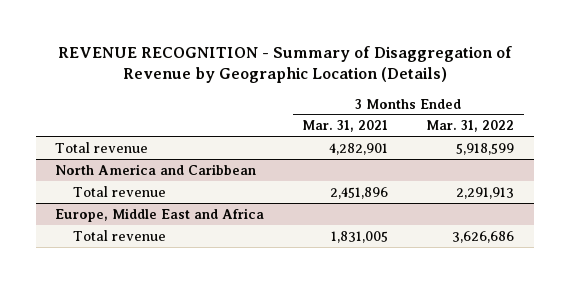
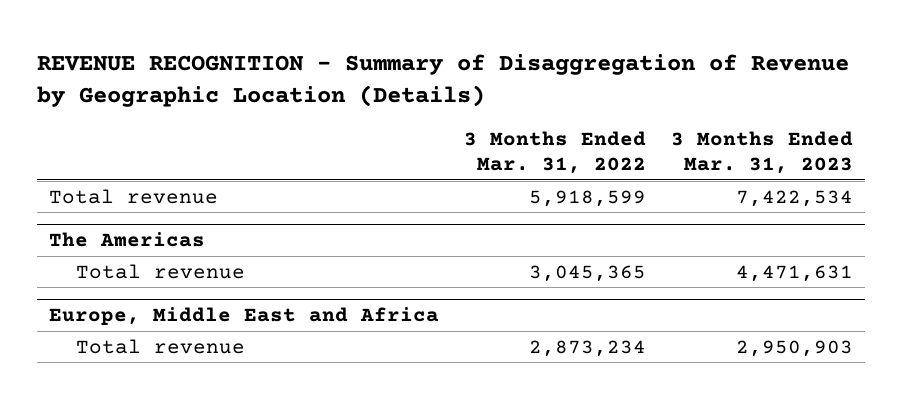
[302,120,389,133] Mar. 31, 2021 -> none
none -> [670,131,853,175] 3 Months Ended Mar. 31, 2023
[55,163,257,175] North America and Caribbean -> none
none -> [49,232,206,248] The Americas
[456,186,515,199] 2,291,913 -> [528,264,646,282] 3,045,365
[452,230,515,243] 3,626,686 -> [528,339,646,357] 2,873,234

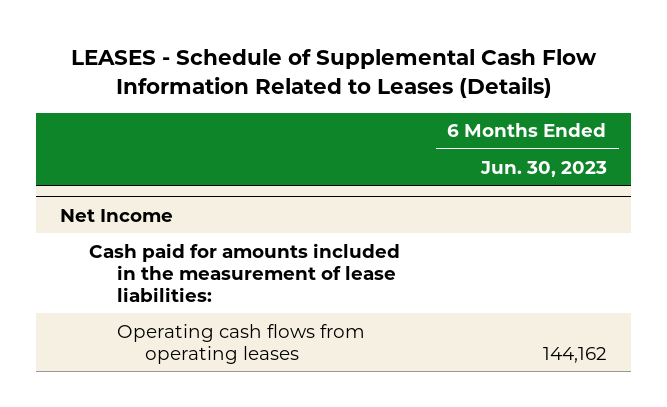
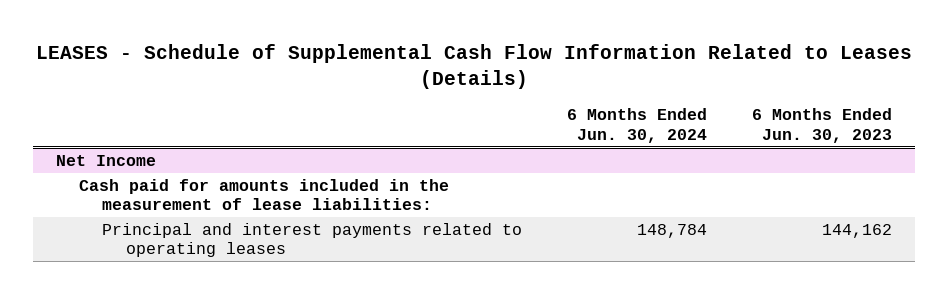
none -> [567,108,708,143] 6 Months Ended Jun. 30, 2024
[116,323,365,364] Operating cash flows from operating leases -> [102,223,523,258] Principal and interest payments related to operating leases

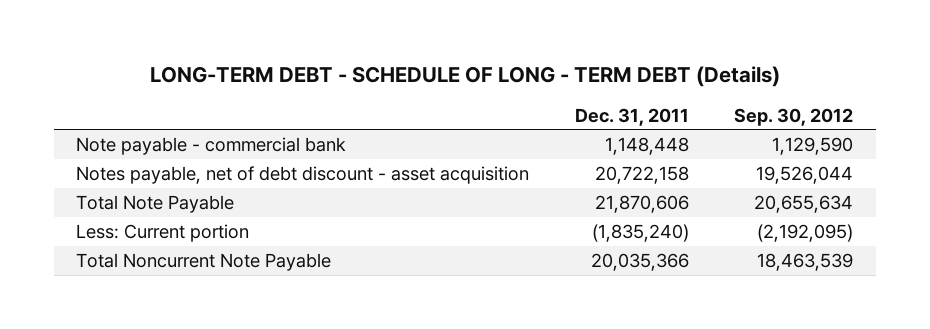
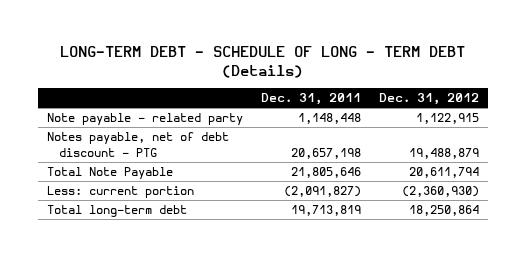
[734,107,854,126] Sep. 30, 2012 -> none
none -> [379,93,480,106] Dec. 31, 2012
[76,252,332,271] Total Noncurrent Note Payable -> none
[76,136,347,155] Note payable - commercial bank -> [46,113,243,126] Note payable - related party
[76,165,530,184] Notes payable, net of debt discount - asset acquisition -> [46,132,229,157] Notes payable, net of debt discount - PTG
[594,165,689,184] 20,722,158 -> [291,147,362,159] 20,657,198
[594,194,689,213] 21,870,606 -> [291,167,362,179] 21,805,646
[76,223,250,242] Less: Current portion -> [46,186,194,199] Less: current portion
[591,223,689,242] (1,835,240) -> [284,186,362,198] (2,091,827)
none -> [46,205,187,218] Total long-term debt

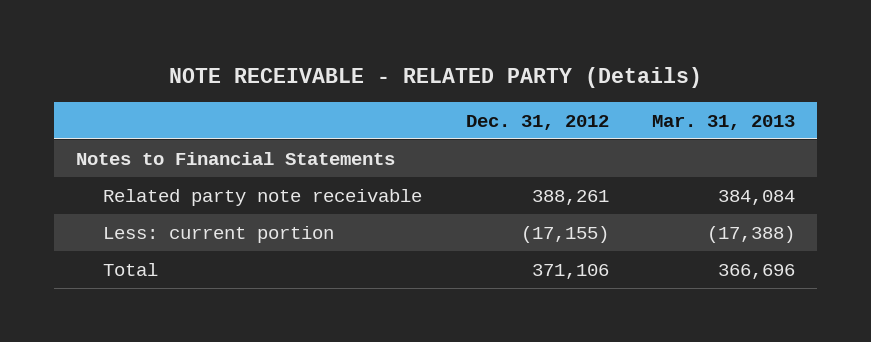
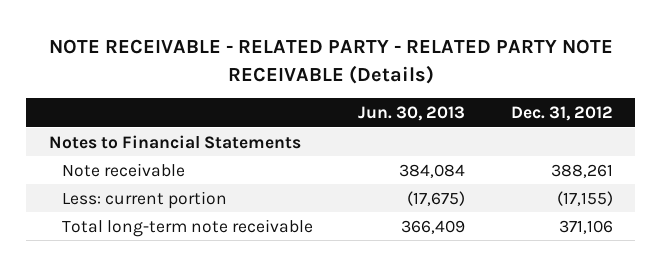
[168,67,702,89] NOTE RECEIVABLE - RELATED PARTY (Details) -> [48,39,613,84] NOTE RECEIVABLE - RELATED PARTY - RELATED PARTY NOTE RECEIVABLE (Details)
[652,114,796,130] Mar. 31, 2013 -> none
none -> [358,105,466,121] Jun. 30, 2013
[103,188,423,206] Related party note receivable -> [62,162,186,177] Note receivable
[103,262,159,276] Total -> [62,218,314,237] Total long-term note receivable

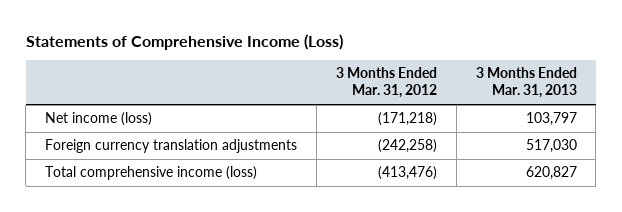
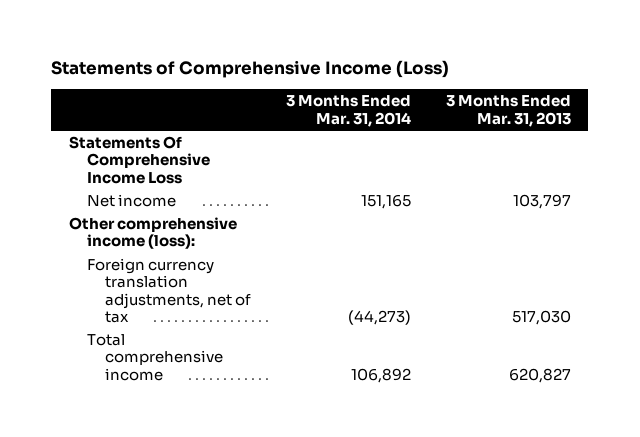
[335,67,437,99] 3 Months Ended Mar. 31, 2012 -> none
none -> [286,95,412,127] 3 Months Ended Mar. 31, 2014
none -> [68,136,211,184] Statements Of Comprehensive Income Loss
[45,112,153,127] Net income (loss) -> [87,194,177,208] Net income
none -> [68,217,237,250] Other comprehensive income (loss):
[45,139,298,154] Foreign currency translation adjustments -> [87,258,252,324] Foreign currency translation adjustments, net of tax
[45,166,258,181] Total comprehensive income (loss) -> [87,334,224,381] Total comprehensive income

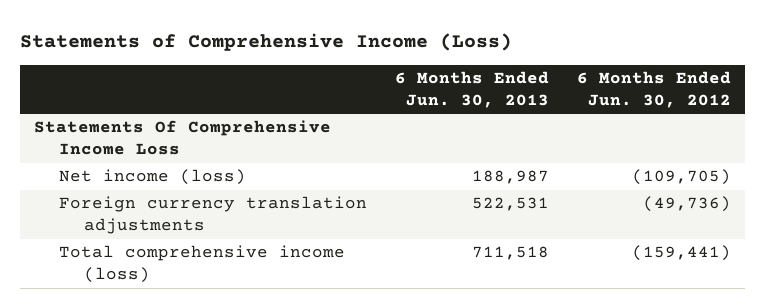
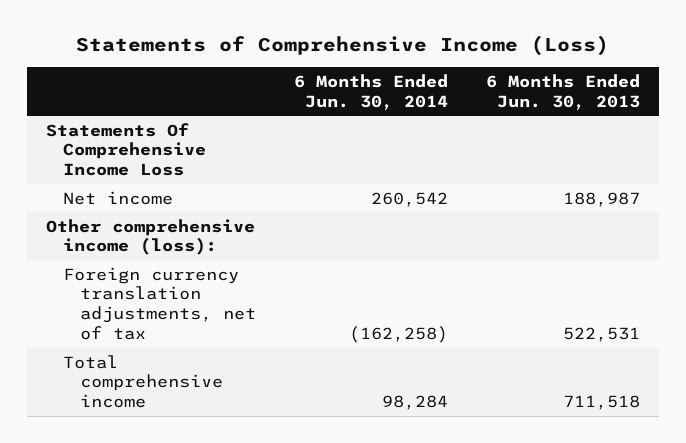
[577,71,732,109] 6 Months Ended Jun. 30, 2012 -> none
none -> [294,73,449,110] 6 Months Ended Jun. 30, 2014
[59,169,247,186] Net income (loss) -> [62,190,173,205] Net income
none -> [45,218,255,256] Other comprehensive income (loss):
[59,196,368,235] Foreign currency translation adjustments -> [62,266,257,341] Foreign currency translation adjustments, net of tax
[59,245,346,284] Total comprehensive income (loss) -> [62,354,224,409] Total comprehensive income

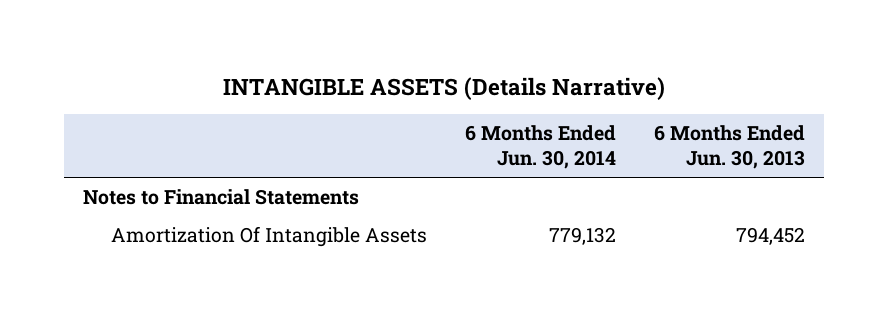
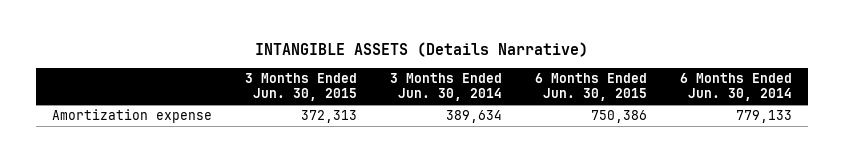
[653,125,805,170] 6 Months Ended Jun. 30, 2013 -> none
none -> [245,72,358,102] 3 Months Ended Jun. 30, 2015
none -> [390,72,503,102] 3 Months Ended Jun. 30, 2014
none -> [534,72,647,102] 6 Months Ended Jun. 30, 2015
[83,189,360,206] Notes to Financial Statements -> none
[110,226,427,248] Amortization Of Intangible Assets -> [52,108,213,123] Amortization expense
[548,227,616,246] 779,132 -> [735,109,792,123] 779,133

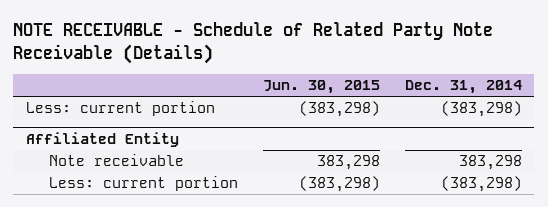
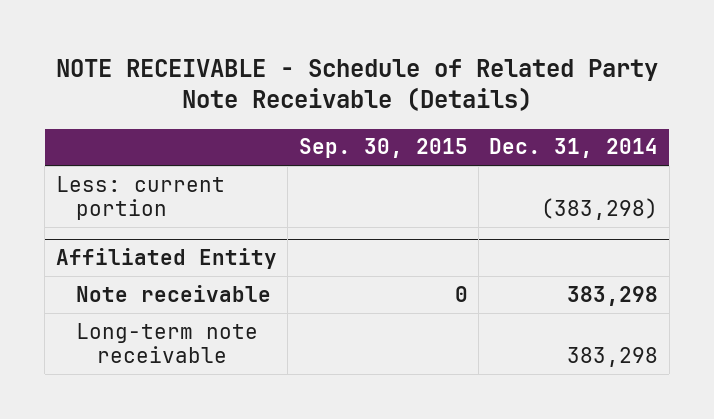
[262,80,380,95] Jun. 30, 2015 -> none
none -> [298,138,468,159] Sep. 30, 2015
[48,176,238,192] Less: current portion -> none
none -> [76,322,259,364] Long-term note receivable

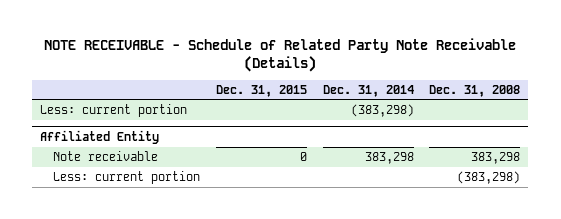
[298,138,468,159] Sep. 30, 2015 -> none
none -> [215,84,307,97] Dec. 31, 2015
none -> [429,84,521,97] Dec. 31, 2008
[76,322,259,364] Long-term note receivable -> none
none -> [53,170,201,184] Less: current portion

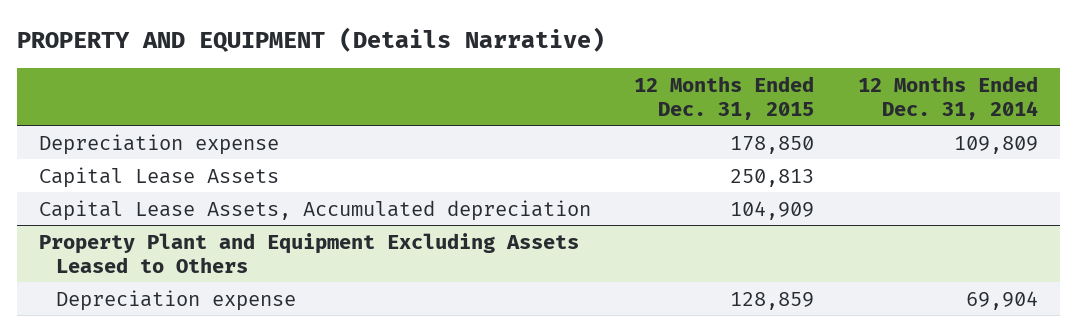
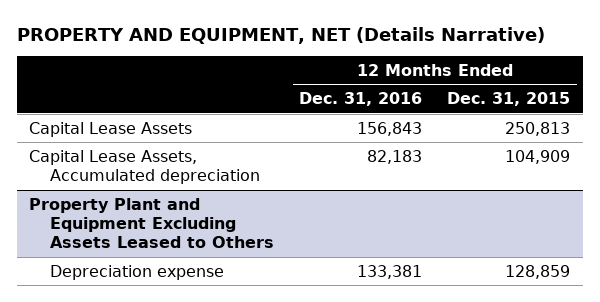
[16,27,605,53] PROPERTY AND EQUIPMENT (Details Narrative) -> [16,26,545,44] PROPERTY AND EQUIPMENT, NET (Details Narrative)
[858,75,1039,120] 12 Months Ended Dec. 31, 2014 -> none
none -> [299,92,423,107] Dec. 31, 2016
[38,133,279,155] Depreciation expense -> none

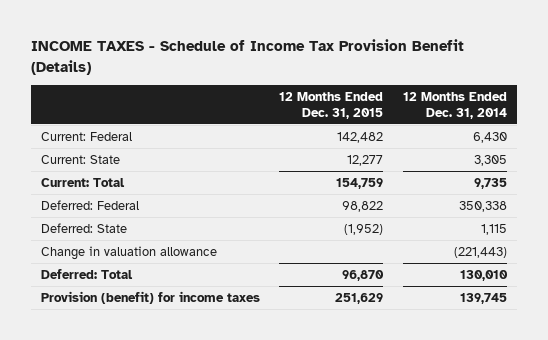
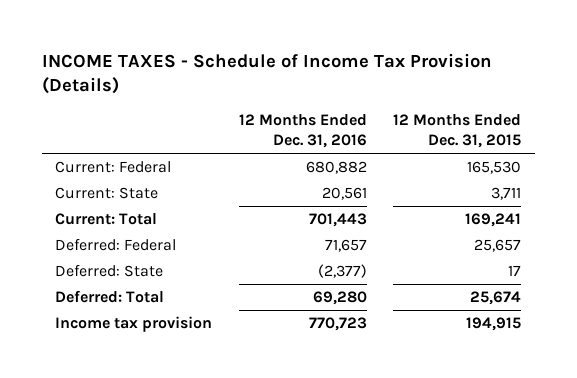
[30,39,464,75] INCOME TAXES - Schedule of Income Tax Provision Benefit (Details) -> [41,52,492,95] INCOME TAXES - Schedule of Income Tax Provision (Details)
[403,91,508,119] 12 Months Ended Dec. 31, 2014 -> none
none -> [238,114,367,148] 12 Months Ended Dec. 31, 2016
[40,246,217,261] Change in valuation allowance -> none
[337,132,384,144] 142,482 -> [467,161,522,175] 165,530
[347,155,384,167] 12,277 -> [491,187,522,201] 3,711
[336,178,384,190] 154,759 -> [465,213,522,228] 169,241
[342,201,384,213] 98,822 -> [474,239,522,253] 25,657
[344,224,384,236] (1,952) -> [508,265,522,277] 17
[342,270,385,282] 96,870 -> [470,291,522,306] 25,674
[40,291,260,305] Provision (benefit) for income taxes -> [55,316,213,333] Income tax provision
[335,293,384,305] 251,629 -> [466,317,522,332] 194,915

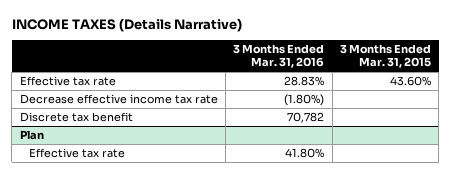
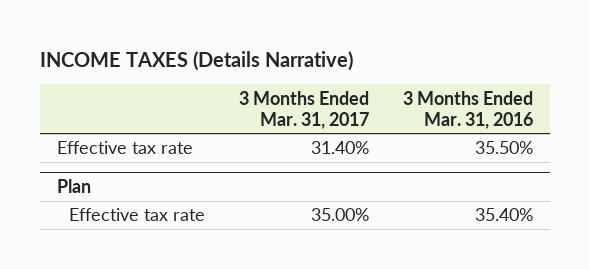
[339,44,431,69] 3 Months Ended Mar. 31, 2015 -> none
none -> [238,90,369,129] 3 Months Ended Mar. 31, 2017
[19,93,218,104] Decrease effective income tax rate -> none
[19,111,133,122] Discrete tax benefit -> none
[284,75,325,86] 28.83% -> [474,141,533,155] 35.50%
[285,147,325,158] 41.80% -> [474,208,533,222] 35.40%

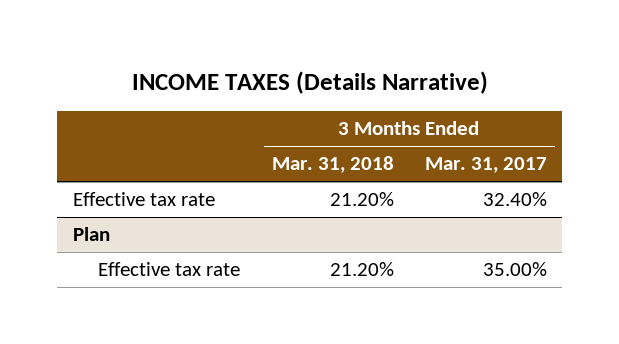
[402,90,533,129] 3 Months Ended Mar. 31, 2016 -> none
none -> [271,156,394,174] Mar. 31, 2018
[310,141,369,155] 31.40% -> [482,192,547,207] 32.40%

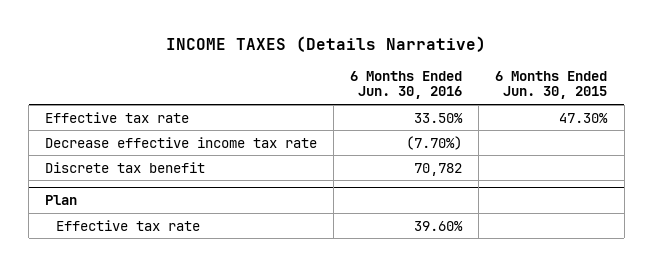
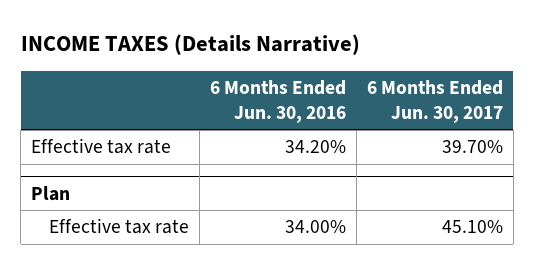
[495,70,608,100] 6 Months Ended Jun. 30, 2015 -> none
none -> [366,79,503,123] 6 Months Ended Jun. 30, 2017
[45,136,318,148] Decrease effective income tax rate -> none
[45,161,206,173] Discrete tax benefit -> none
[414,112,464,123] 33.50% -> [285,140,347,154] 34.20%
[414,220,464,231] 39.60% -> [285,220,347,234] 34.00%

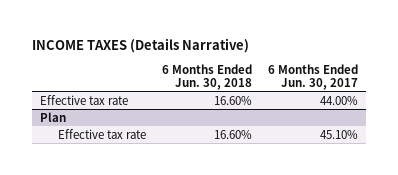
[210,79,347,123] 6 Months Ended Jun. 30, 2016 -> none
none -> [161,63,252,91] 6 Months Ended Jun. 30, 2018
[441,140,503,154] 39.70% -> [319,95,358,105] 44.00%

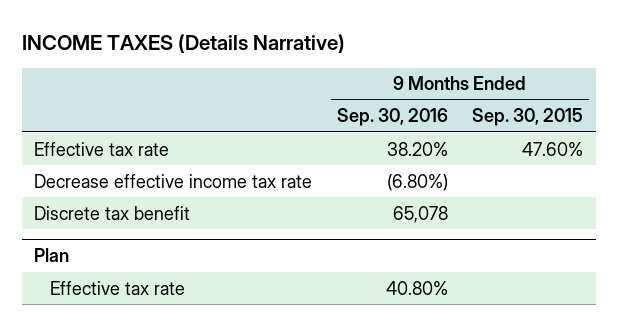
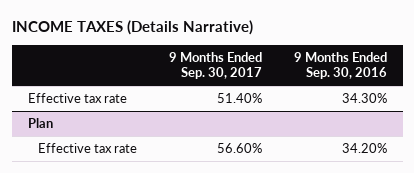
[472,108,584,127] Sep. 30, 2015 -> none
none -> [169,51,263,80] 9 Months Ended Sep. 30, 2017
[34,173,313,188] Decrease effective income tax rate -> none
[34,205,191,220] Discrete tax benefit -> none
[386,141,448,156] 38.20% -> [341,93,387,104] 34.30%
[385,280,448,295] 40.80% -> [341,143,387,154] 34.20%

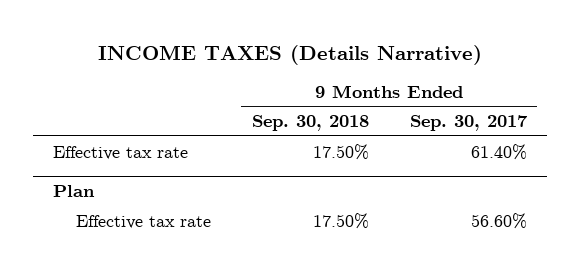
[293,51,387,80] 9 Months Ended Sep. 30, 2016 -> none
none -> [251,115,369,132] Sep. 30, 2018
[217,93,263,104] 51.40% -> [470,143,527,160] 61.40%

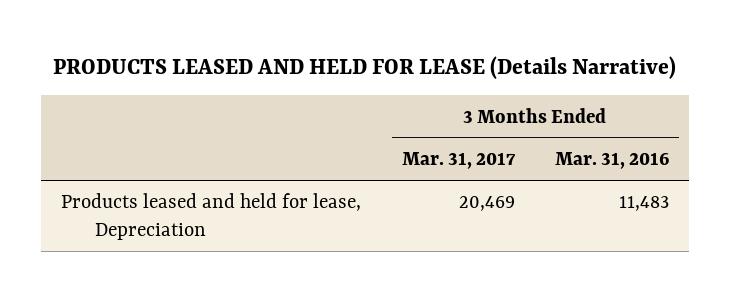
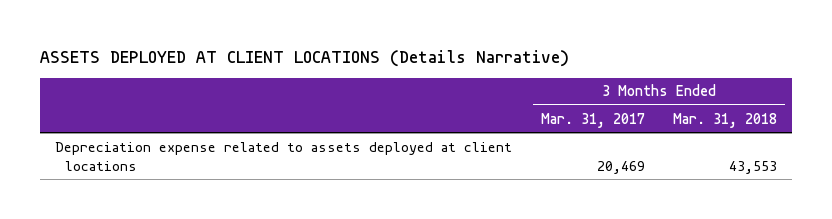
[53,55,677,79] PRODUCTS LEASED AND HELD FOR LEASE (Details Narrative) -> [40,50,570,68] ASSETS DEPLOYED AT CLIENT LOCATIONS (Details Narrative)
[555,152,670,170] Mar. 31, 2016 -> none
none -> [673,112,778,128] Mar. 31, 2018
[61,193,362,240] Products leased and held for lease, Depreciation -> [54,141,512,171] Depreciation expense related to assets deployed at client locations

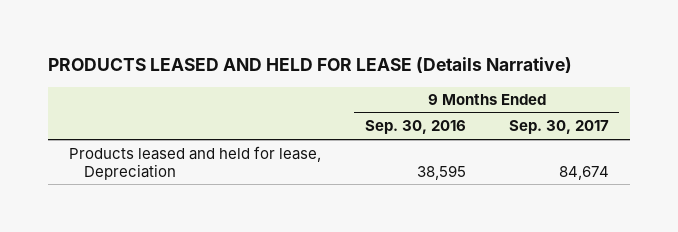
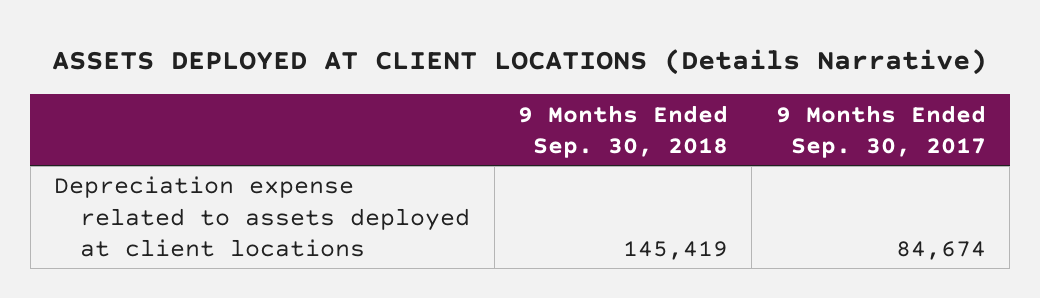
[47,57,572,74] PRODUCTS LEASED AND HELD FOR LEASE (Details Narrative) -> [51,49,987,76] ASSETS DEPLOYED AT CLIENT LOCATIONS (Details Narrative)
[364,120,466,135] Sep. 30, 2016 -> none
none -> [518,104,729,158] 9 Months Ended Sep. 30, 2018
[69,145,322,180] Products leased and held for lease, Depreciation -> [53,176,471,257] Depreciation expense related to assets deployed at client locations

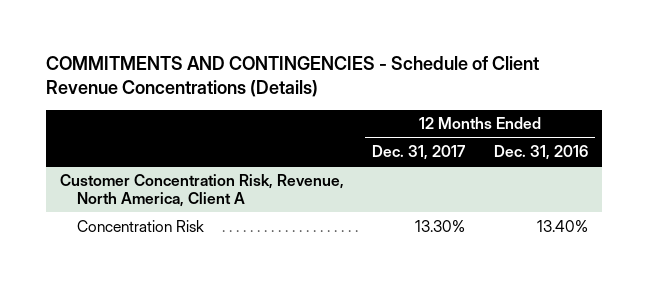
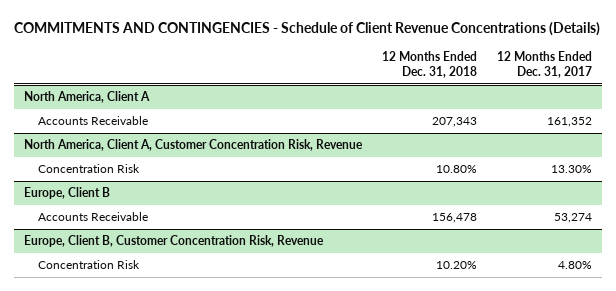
[493,145,588,161] Dec. 31, 2016 -> none
none -> [382,51,478,79] 12 Months Ended Dec. 31, 2018
none -> [23,91,150,104] North America, Client A
none -> [37,116,148,126] Accounts Receivable
[60,173,345,207] Customer Concentration Risk, Revenue, North America, Client A -> [23,139,363,152] North America, Client A, Customer Concentration Risk, Revenue
none -> [23,187,110,200] Europe, Client B
none -> [37,212,148,222] Accounts Receivable
none -> [23,235,324,248] Europe, Client B, Customer Concentration Risk, Revenue
none -> [37,260,140,270] Concentration Risk

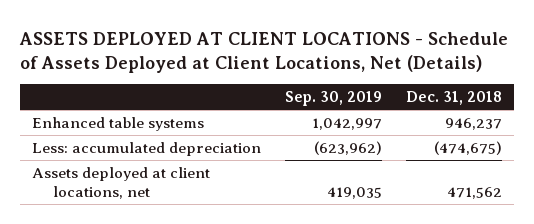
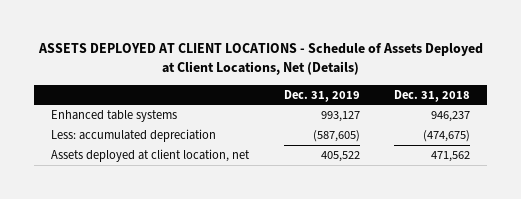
[285,91,383,107] Sep. 30, 2019 -> none
none -> [283,89,360,102] Dec. 31, 2019
[32,166,211,200] Assets deployed at client locations, net -> [51,148,251,162] Assets deployed at client location, net

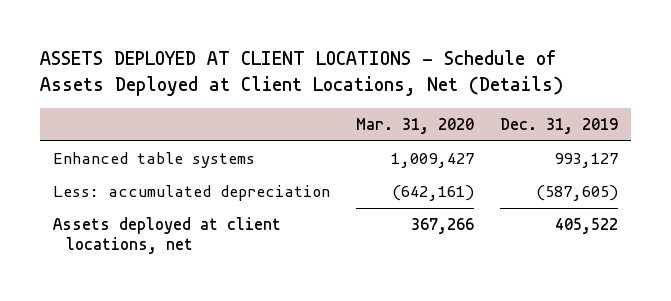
[393,89,470,102] Dec. 31, 2018 -> none
none -> [356,118,475,135] Mar. 31, 2020
[51,148,251,162] Assets deployed at client location, net -> [52,217,281,255] Assets deployed at client locations, net

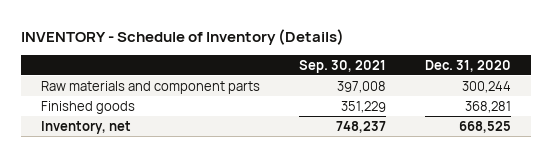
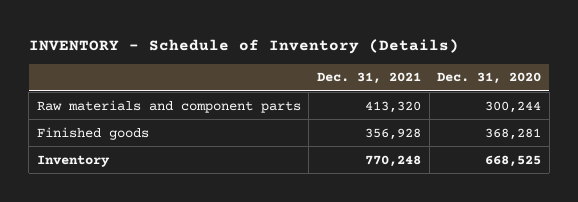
[299,59,387,73] Sep. 30, 2021 -> none
none -> [317,72,422,85] Dec. 31, 2021
[40,120,131,134] Inventory, net -> [36,154,110,167] Inventory

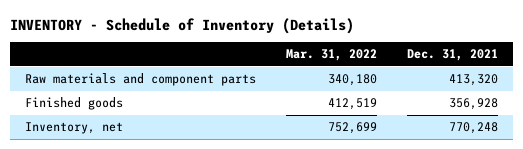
[437,72,542,85] Dec. 31, 2020 -> none
none -> [286,49,378,62] Mar. 31, 2022
[36,154,110,167] Inventory -> [25,122,124,135] Inventory, net

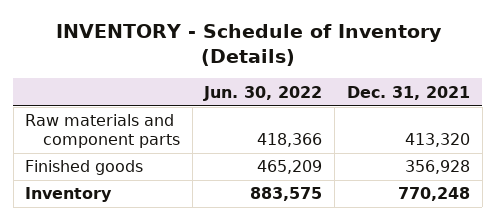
[286,49,378,62] Mar. 31, 2022 -> none
none -> [203,85,323,101] Jun. 30, 2022
[25,122,124,135] Inventory, net -> [25,187,113,203] Inventory

